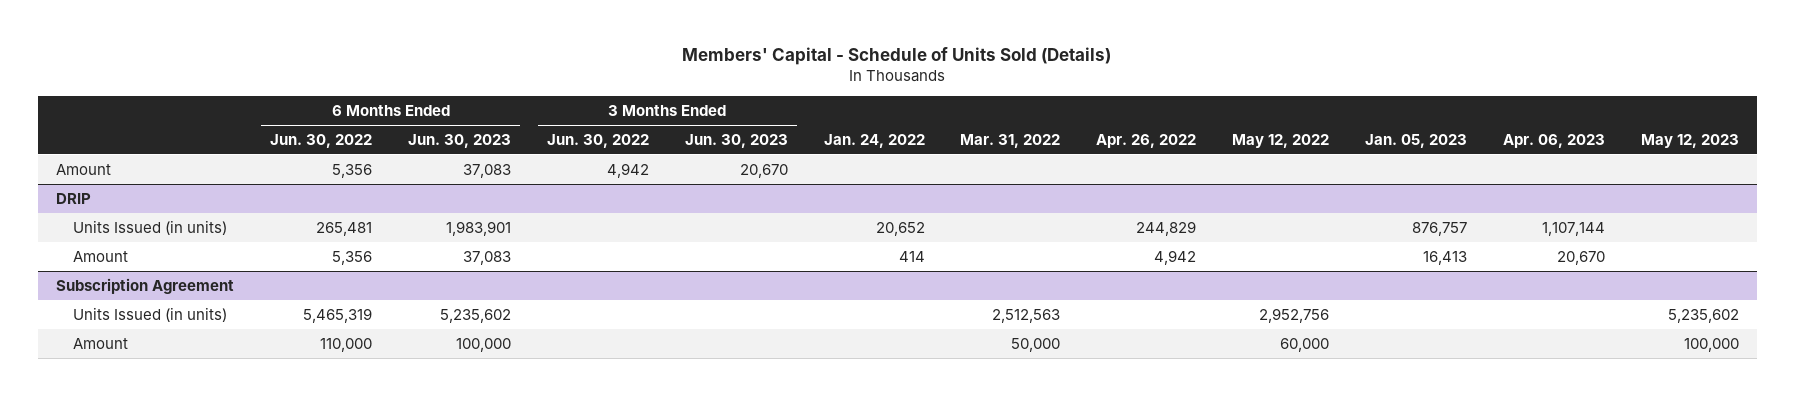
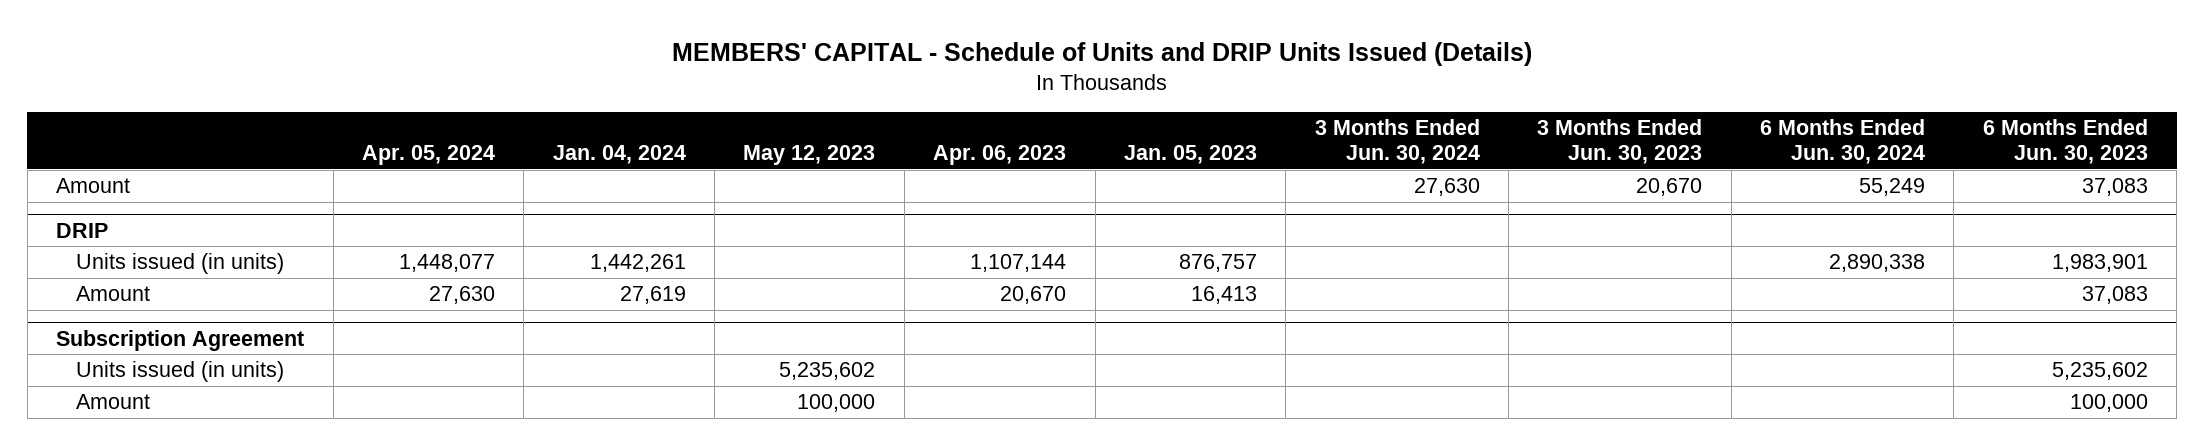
[682,47,1112,66] Members' Capital - Schedule of Units Sold (Details) -> [672,41,1533,66] MEMBERS' CAPITAL - Schedule of Units and DRIP Units Issued (Details)
[270,133,373,148] Jun. 30, 2022 -> none
[546,133,649,148] Jun. 30, 2022 -> none
[823,133,925,148] Jan. 24, 2022 -> none
[960,133,1061,148] Mar. 31, 2022 -> none
[1096,133,1197,148] Apr. 26, 2022 -> none
[1232,133,1330,148] May 12, 2022 -> none
none -> [361,145,495,166] Apr. 05, 2024
none -> [552,145,686,165] Jan. 04, 2024
none -> [1314,119,1480,165] 3 Months Ended Jun. 30, 2024
none -> [1760,119,1926,165] 6 Months Ended Jun. 30, 2024
[73,219,228,235] Units Issued (in units) -> [76,253,285,275] Units issued (in units)
[73,306,228,322] Units Issued (in units) -> [76,361,285,383] Units issued (in units)

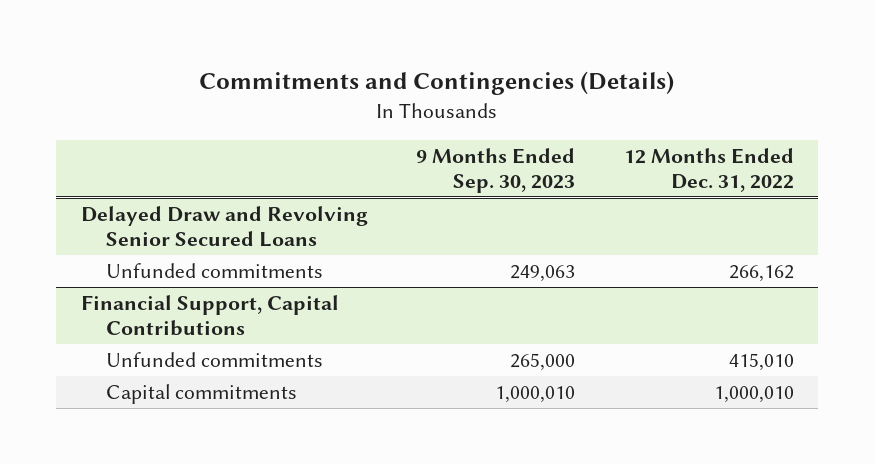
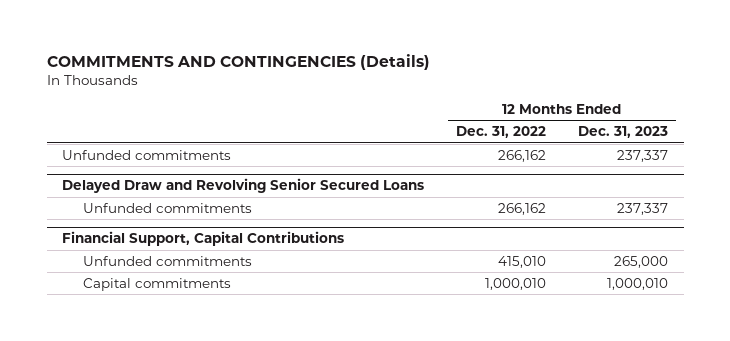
[199,71,675,96] Commitments and Contingencies (Details) -> [46,54,430,71] COMMITMENTS AND CONTINGENCIES (Details)
[416,147,576,194] 9 Months Ended Sep. 30, 2023 -> none
none -> [577,126,668,139] Dec. 31, 2023
none -> [62,149,232,160] Unfunded commitments

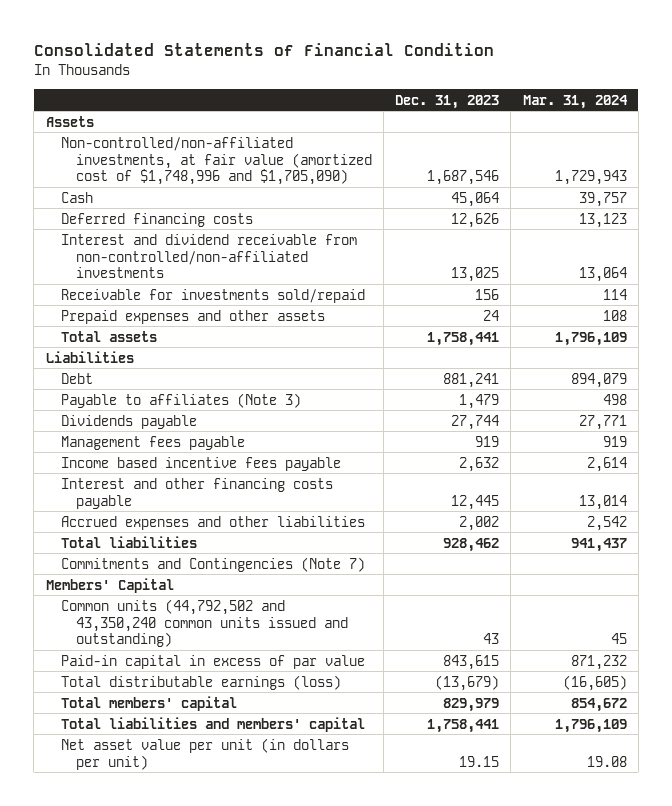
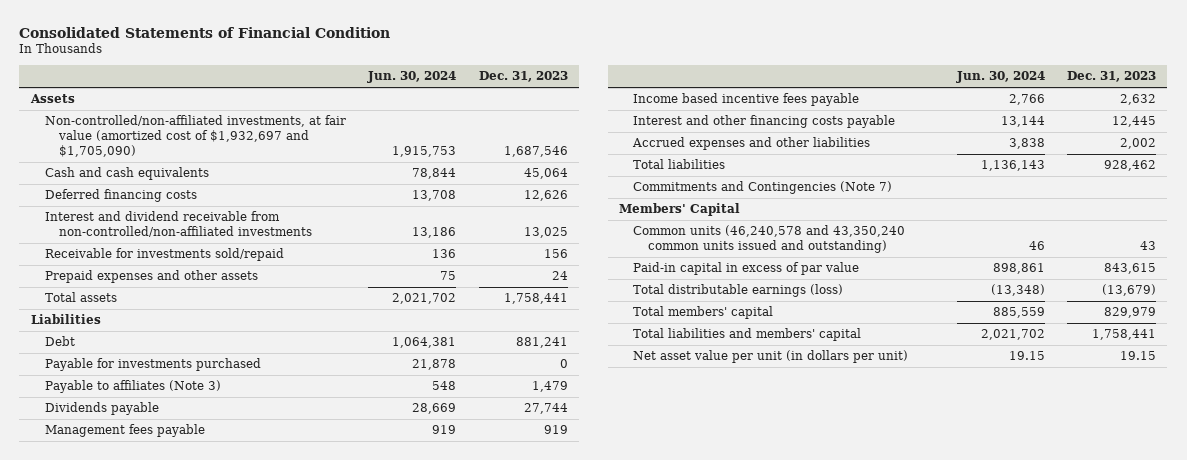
[522,94,628,109] Mar. 31, 2024 -> none
none -> [367,71,457,84] Jun. 30, 2024
[60,136,372,186] Non-controlled/non-affiliated investments, at fair value (amortized cost of $1,748,996 and $1,705,090) -> [44,115,346,157] Non-controlled/non-affiliated investments, at fair value (amortized cost of $1,932,697 and $1,705,090)
[60,191,93,203] Cash -> [44,167,209,181] Cash and cash equivalents
none -> [44,358,261,372] Payable for investments purchased
[60,598,348,648] Common units (44,792,502 and 43,350,240 common units issued and outstanding) -> [633,225,906,254] Common units (46,240,578 and 43,350,240 common units issued and outstanding)

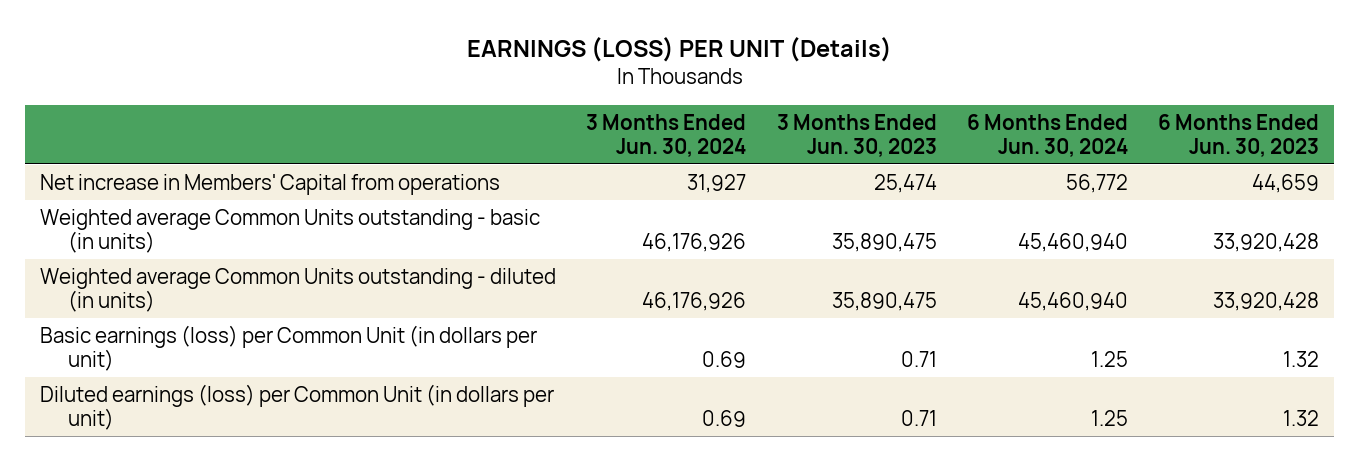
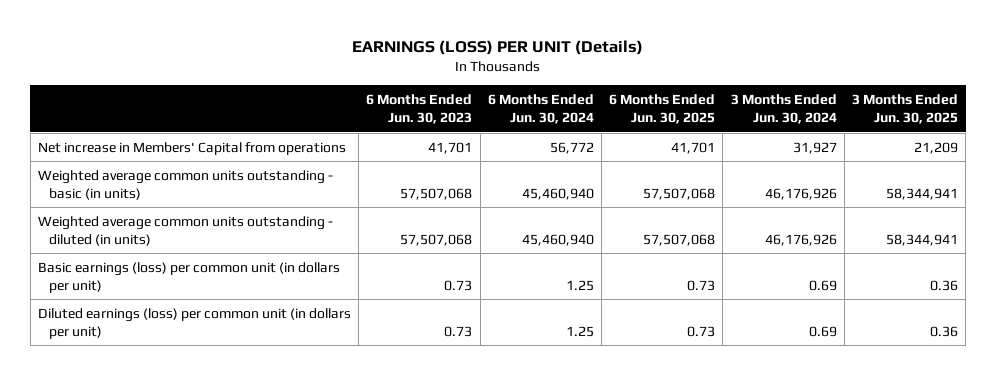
[776,113,937,157] 3 Months Ended Jun. 30, 2023 -> none
none -> [609,94,716,125] 6 Months Ended Jun. 30, 2025
none -> [852,94,959,125] 3 Months Ended Jun. 30, 2025
[1252,174,1320,194] 44,659 -> [428,141,473,154] 41,701
[40,209,541,253] Weighted average Common Units outstanding - basic (in units) -> [37,169,333,201] Weighted average common units outstanding - basic (in units)
[1213,232,1320,252] 33,920,428 -> [400,188,473,201] 57,507,068
[40,268,557,312] Weighted average Common Units outstanding - diluted (in units) -> [37,215,333,247] Weighted average common units outstanding - diluted (in units)
[1213,291,1320,311] 33,920,428 -> [400,234,473,247] 57,507,068
[40,325,538,371] Basic earnings (loss) per Common Unit (in dollars per unit) -> [37,261,340,294] Basic earnings (loss) per common unit (in dollars per unit)
[1283,350,1320,367] 1.32 -> [444,280,473,292] 0.73
[40,384,555,430] Diluted earnings (loss) per Common Unit (in dollars per unit) -> [37,307,351,340] Diluted earnings (loss) per common unit (in dollars per unit)
[1283,409,1320,426] 1.32 -> [444,326,473,338] 0.73

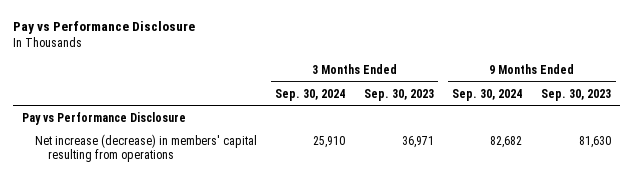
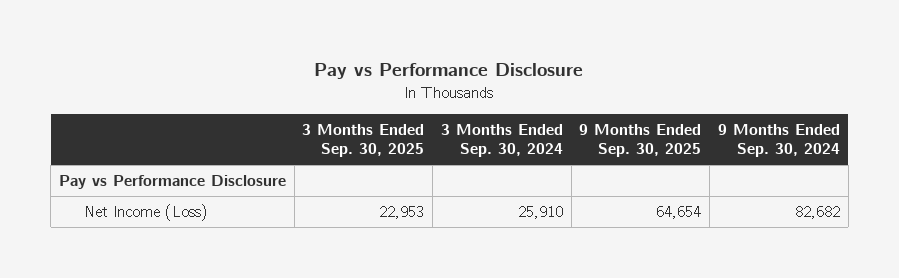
[363,88,434,101] Sep. 30, 2023 -> none
[540,88,611,101] Sep. 30, 2023 -> none
none -> [302,123,425,158] 3 Months Ended Sep. 30, 2025
none -> [579,123,702,158] 9 Months Ended Sep. 30, 2025
[34,133,257,163] Net increase (decrease) in members' capital resulting from operations -> [84,203,209,221] Net Income (Loss)

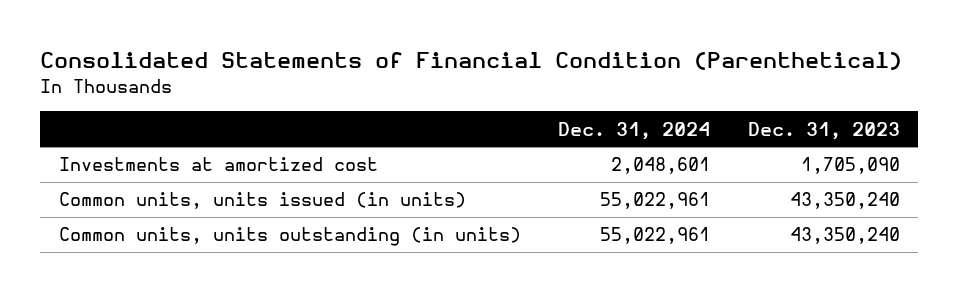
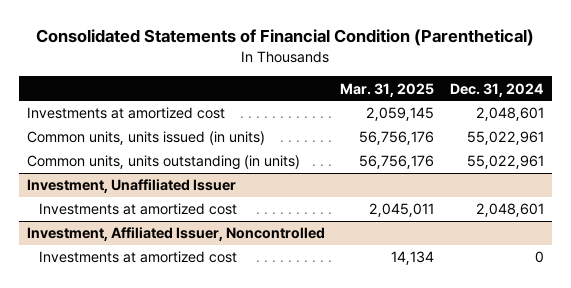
[747,121,900,140] Dec. 31, 2023 -> none
none -> [340,82,435,97] Mar. 31, 2025
none -> [26,179,236,194] Investment, Unaffiliated Issuer
none -> [38,203,237,216] Investments at amortized cost
none -> [26,227,325,242] Investment, Affiliated Issuer, Noncontrolled
none -> [38,251,237,264] Investments at amortized cost

